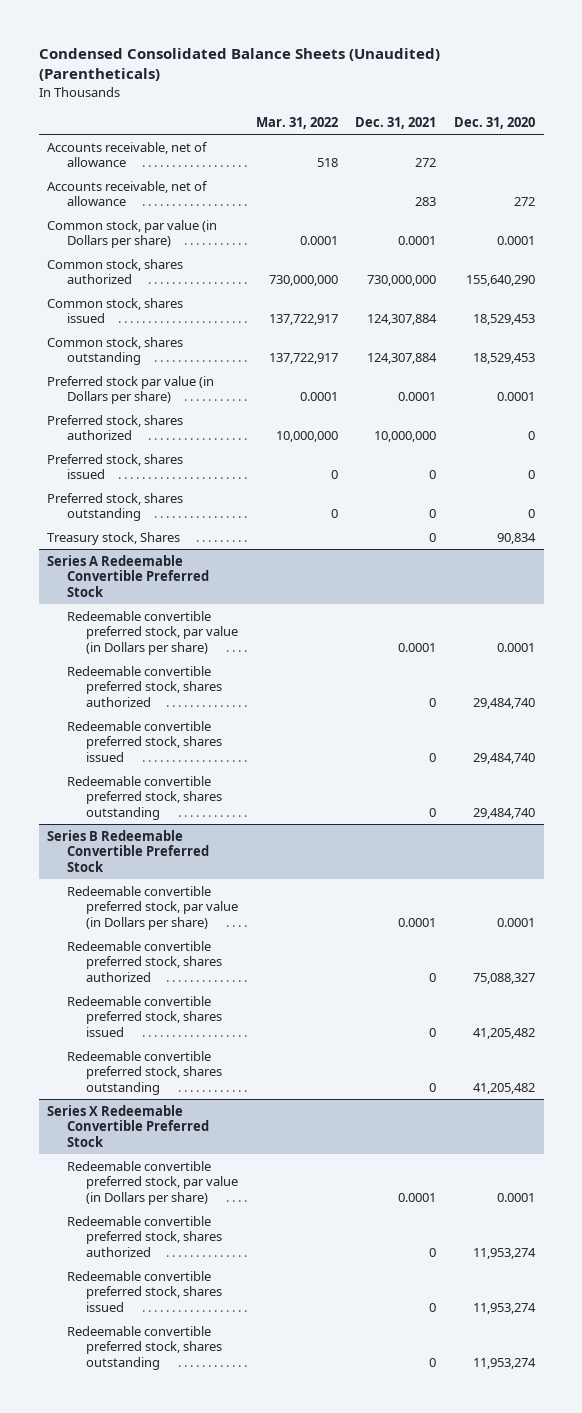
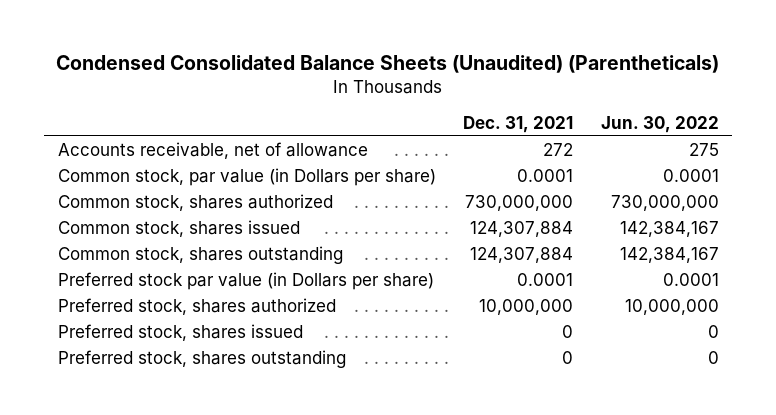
[255,116,338,129] Mar. 31, 2022 -> none
[453,116,535,129] Dec. 31, 2020 -> none
none -> [600,116,719,134] Jun. 30, 2022
[47,180,209,207] Accounts receivable, net of allowance -> none
[47,531,181,545] Treasury stock, Shares -> none
[47,554,209,597] Series A Redeemable Convertible Preferred Stock -> none
[66,610,239,655] Redeemable convertible preferred stock, par value (in Dollars per share) -> none
[66,665,223,707] Redeemable convertible preferred stock, shares authorized -> none
[66,720,223,762] Redeemable convertible preferred stock, shares issued -> none
[66,775,223,820] Redeemable convertible preferred stock, shares outstanding -> none
[47,829,209,872] Series B Redeemable Convertible Preferred Stock -> none
[66,885,239,930] Redeemable convertible preferred stock, par value (in Dollars per share) -> none
[66,940,223,982] Redeemable convertible preferred stock, shares authorized -> none
[66,995,223,1037] Redeemable convertible preferred stock, shares issued -> none
[66,1050,223,1095] Redeemable convertible preferred stock, shares outstanding -> none
[47,1104,209,1147] Series X Redeemable Convertible Preferred Stock -> none
[66,1160,239,1205] Redeemable convertible preferred stock, par value (in Dollars per share) -> none
[66,1215,223,1257] Redeemable convertible preferred stock, shares authorized -> none
[66,1270,223,1312] Redeemable convertible preferred stock, shares issued -> none
[66,1325,223,1370] Redeemable convertible preferred stock, shares outstanding -> none

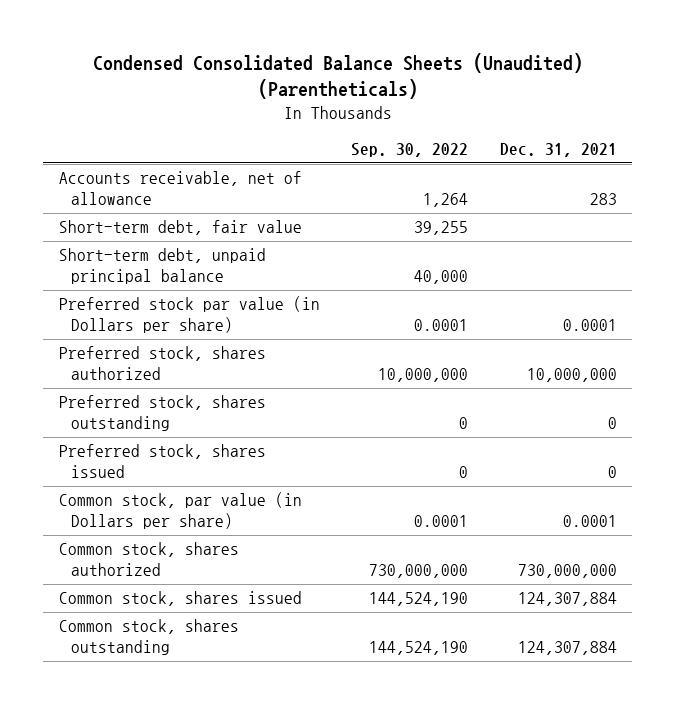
[600,116,719,134] Jun. 30, 2022 -> none
none -> [351,143,469,158] Sep. 30, 2022
[543,143,574,157] 272 -> [589,193,617,206] 283
none -> [58,220,302,236] Short-term debt, fair value
none -> [58,248,266,285] Short-term debt, unpaid principal balance
[57,272,434,291] Preferred stock par value (in Dollars per share) -> [58,296,320,334] Preferred stock par value (in Dollars per share)
[57,298,336,316] Preferred stock, shares authorized -> [58,346,266,381] Preferred stock, shares authorized
[57,350,346,369] Preferred stock, shares outstanding -> [58,395,266,432] Preferred stock, shares outstanding
[57,324,303,342] Preferred stock, shares issued -> [58,444,266,479] Preferred stock, shares issued

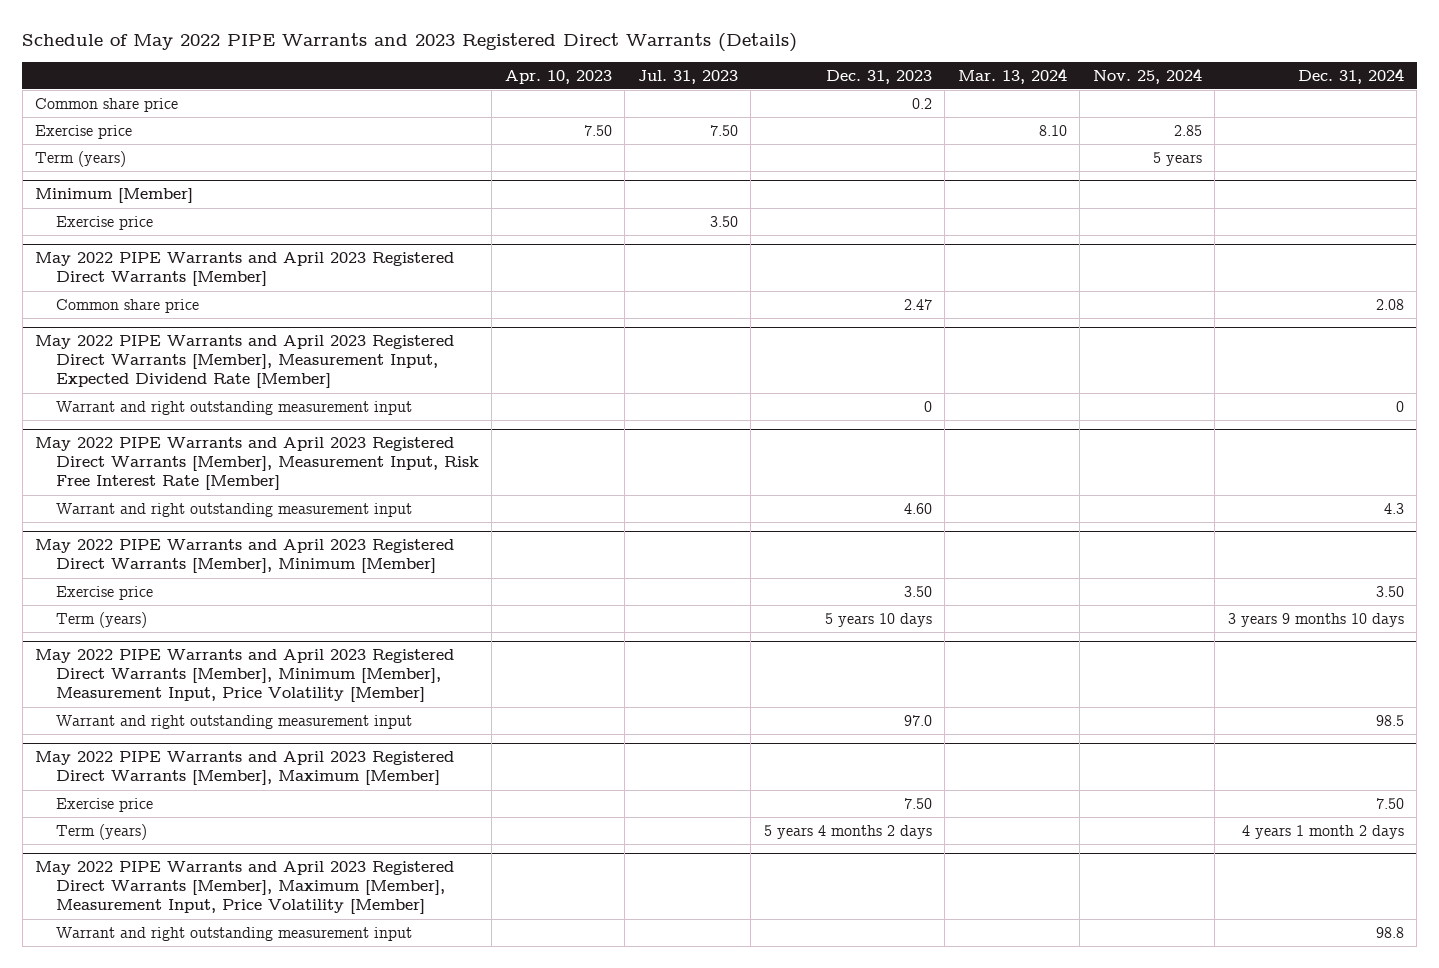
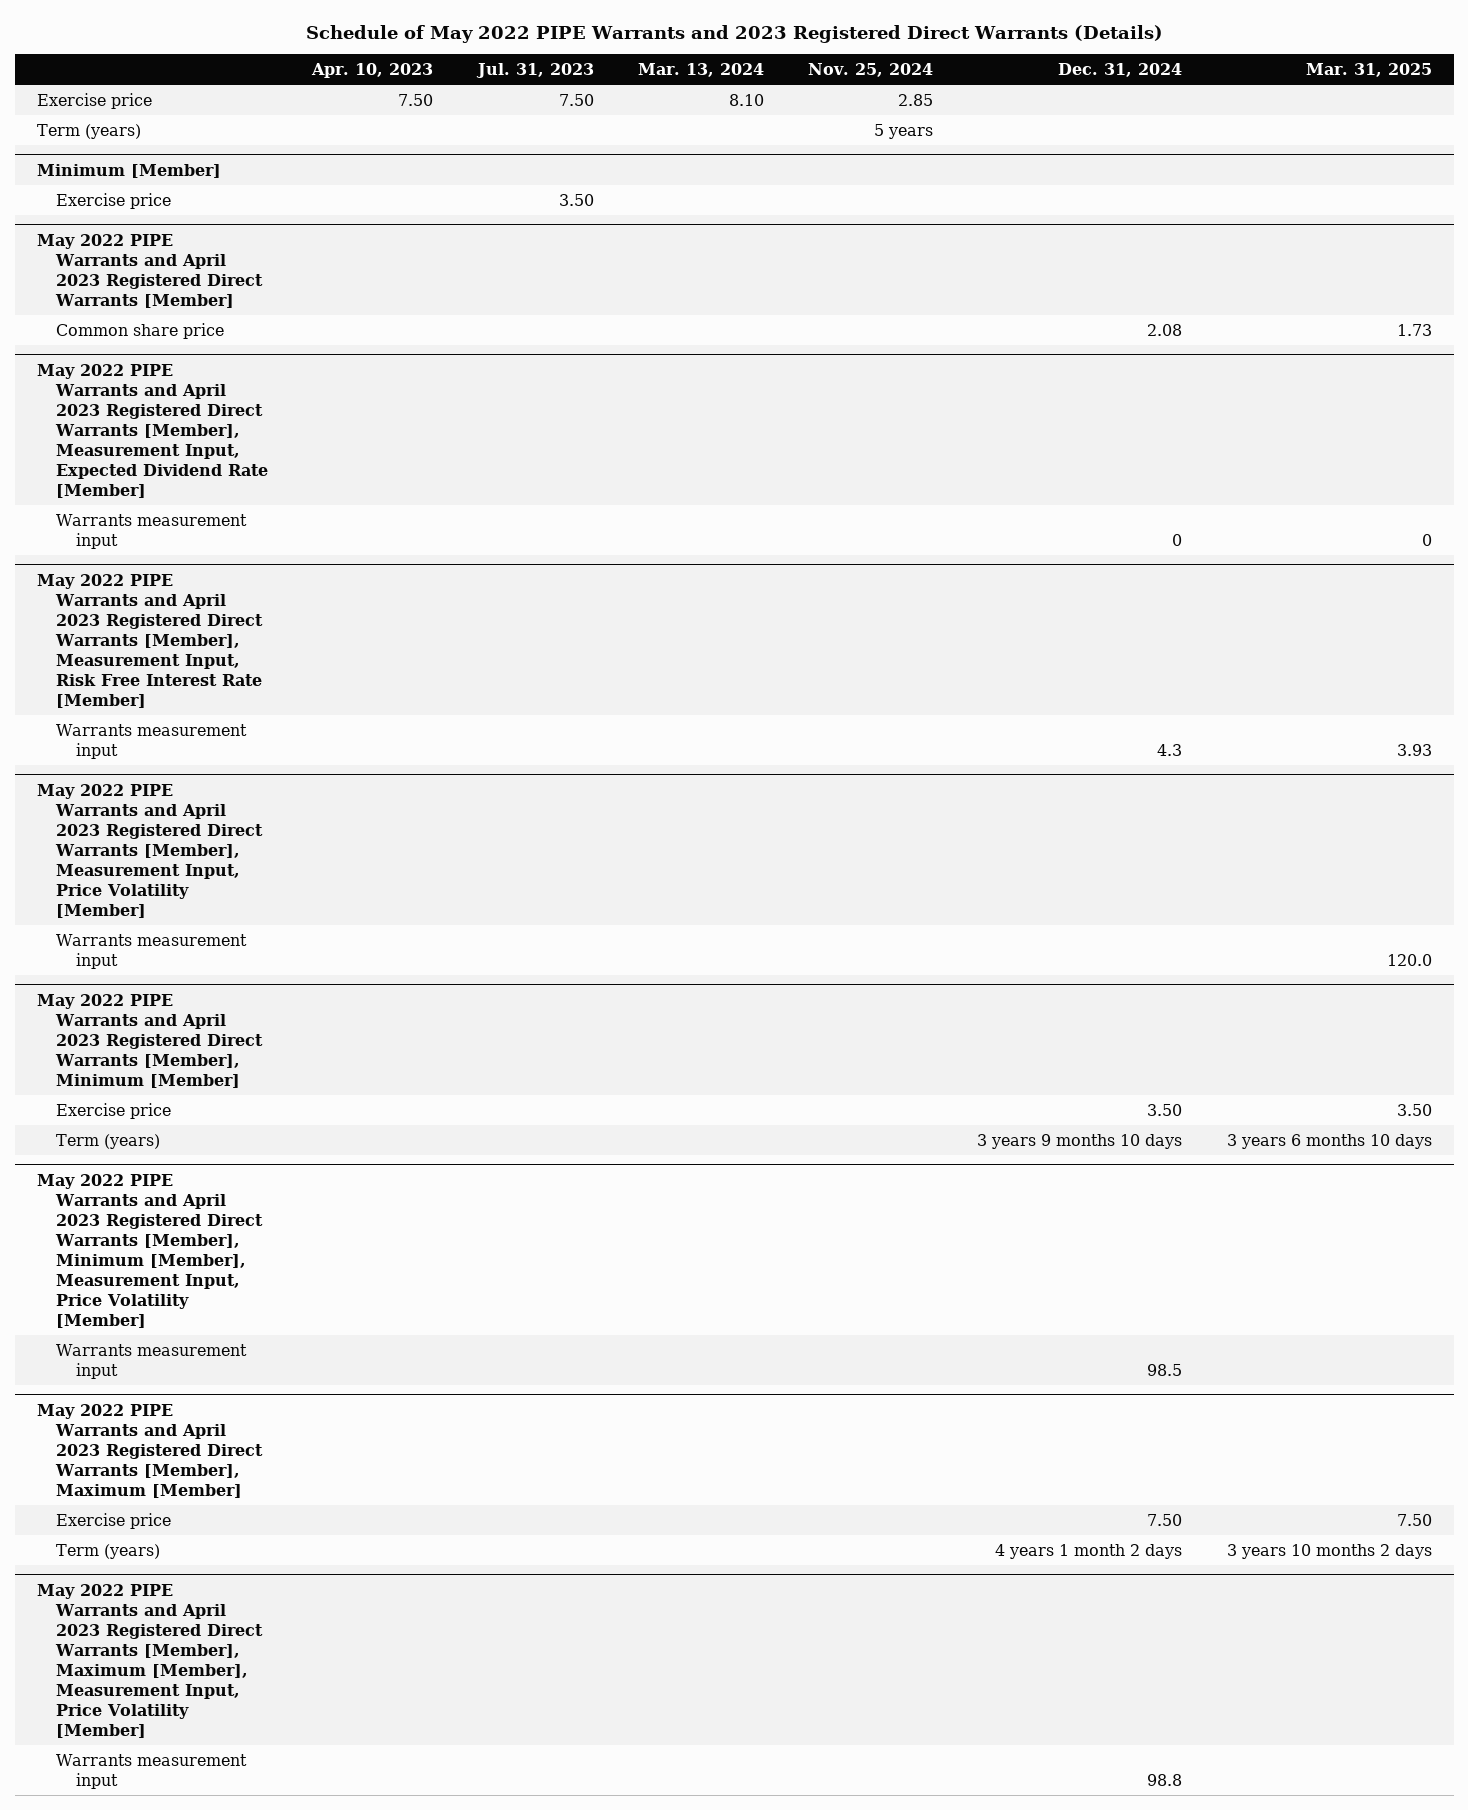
[825,69,932,84] Dec. 31, 2023 -> none
none -> [1305,62,1432,77] Mar. 31, 2025
[35,97,179,112] Common share price -> none
[55,400,412,415] Warrant and right outstanding measurement input -> [56,513,248,549] Warrants measurement input
[55,502,412,517] Warrant and right outstanding measurement input -> [56,723,248,759] Warrants measurement input
none -> [36,783,264,918] May 2022 PIPE Warrants and April 2023 Registered Direct Warrants [Member], Measurement Input, Price Volatility [Member]
none -> [56,933,248,969] Warrants measurement input
[55,714,412,729] Warrant and right outstanding measurement input -> [56,1343,248,1379] Warrants measurement input
[55,926,412,941] Warrant and right outstanding measurement input -> [56,1753,248,1789] Warrants measurement input

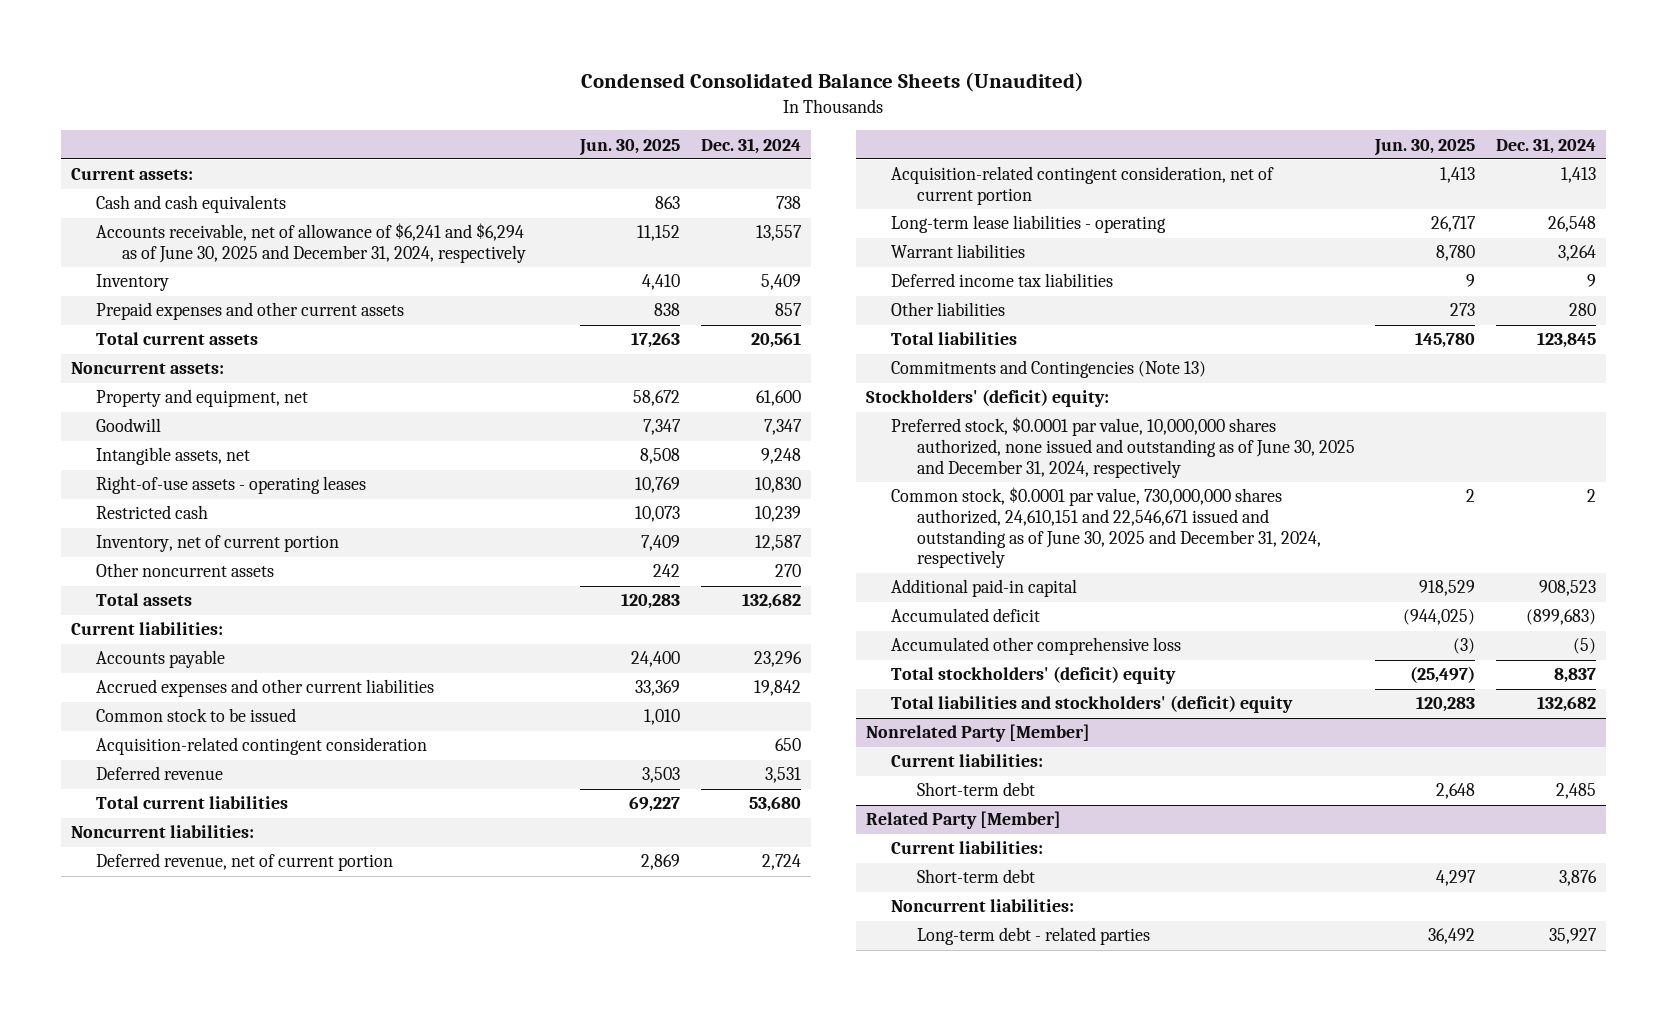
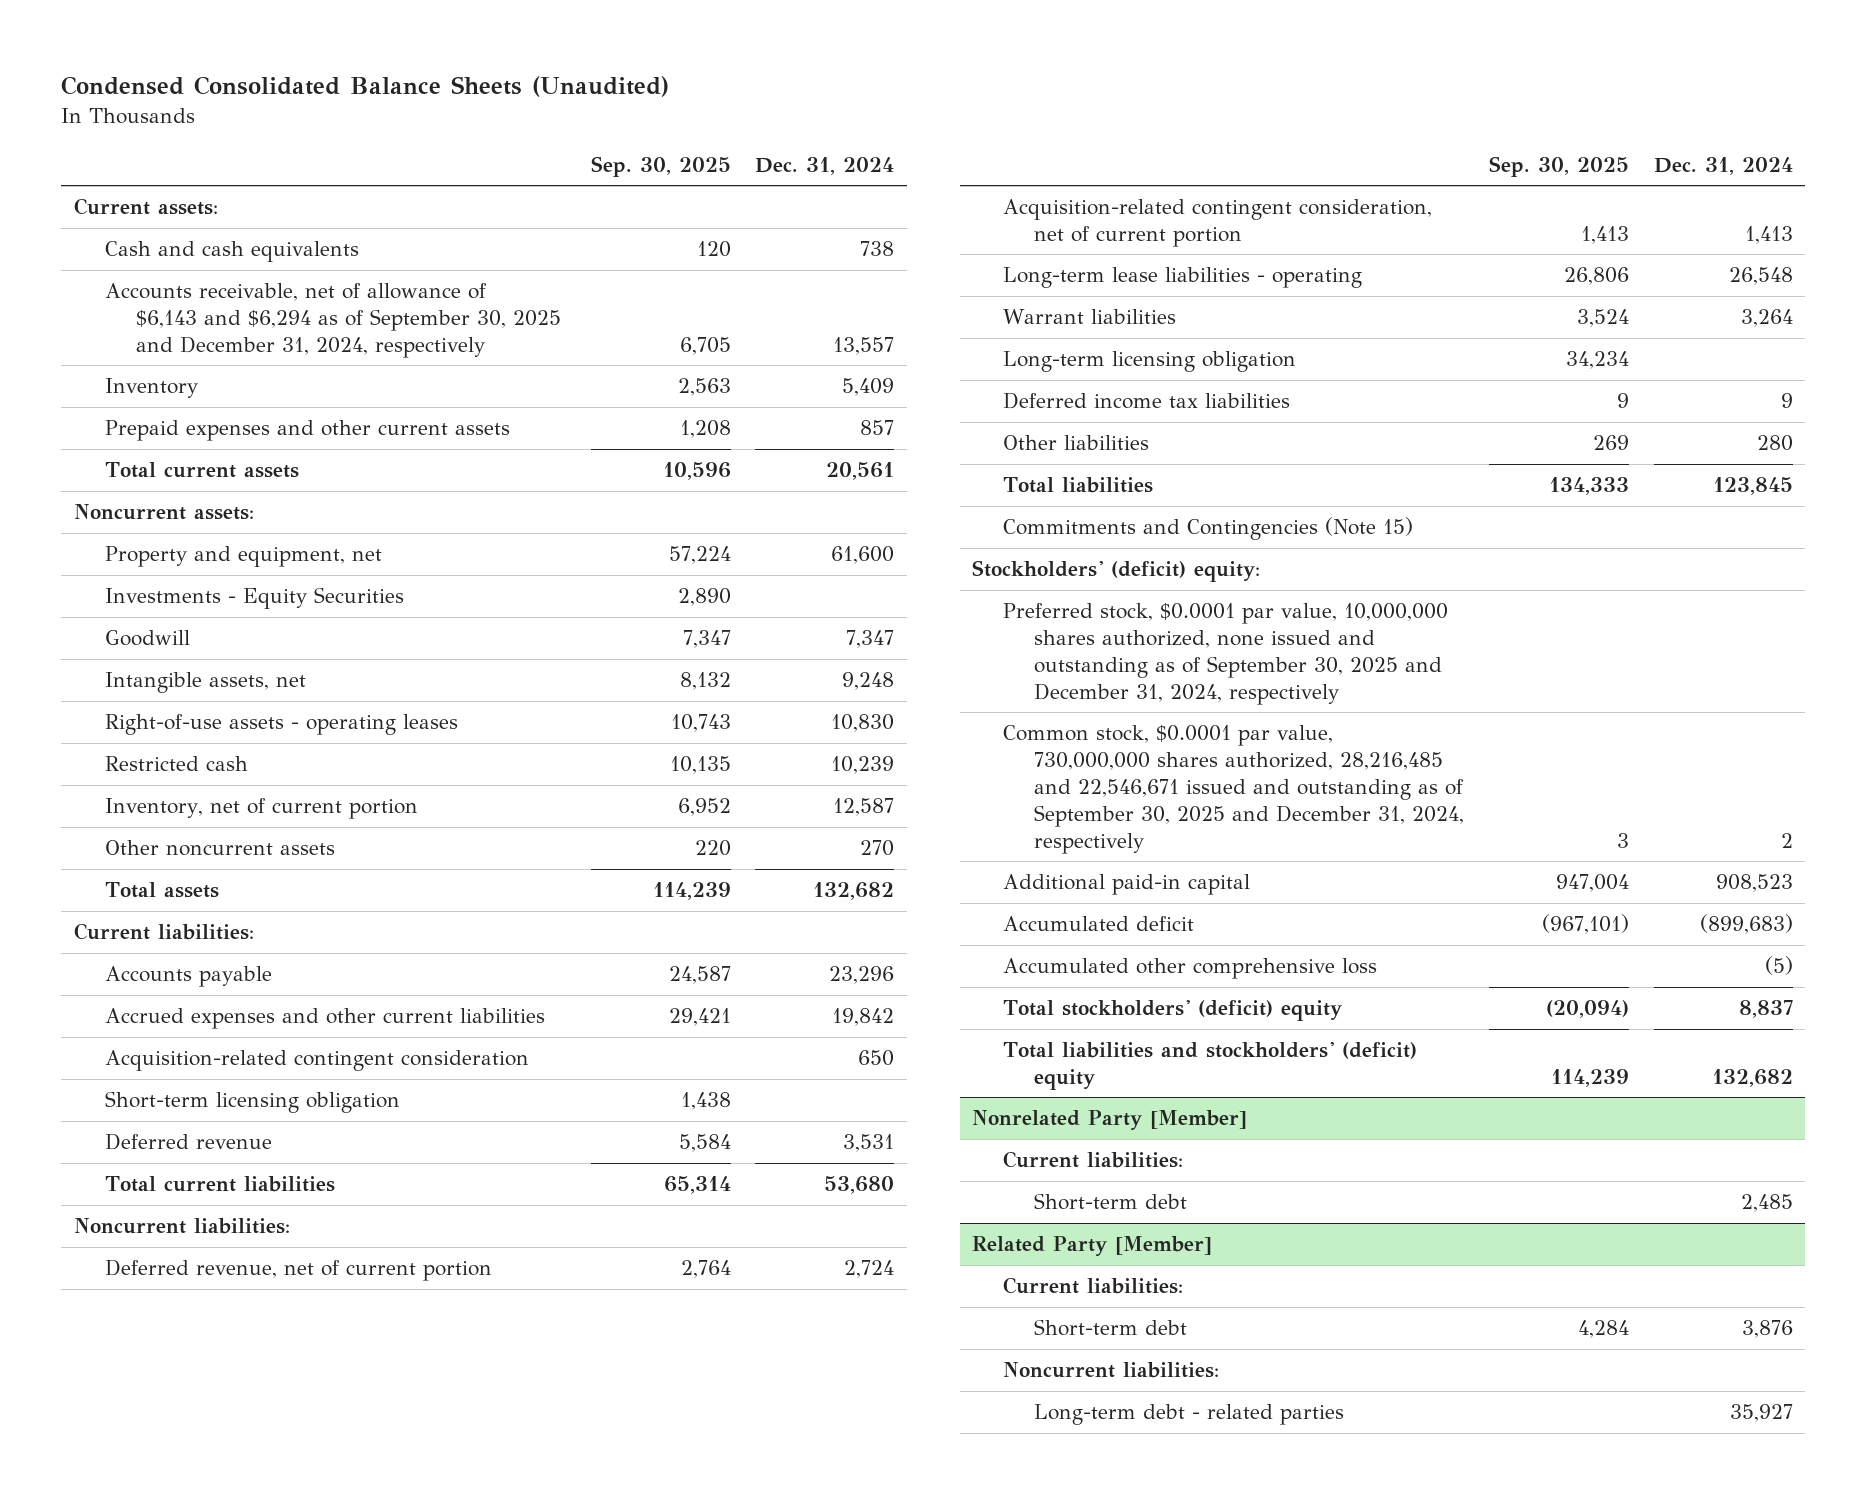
[579,138,681,156] Jun. 30, 2025 -> none
none -> [590,155,731,177] Sep. 30, 2025
[96,223,526,264] Accounts receivable, net of allowance of $6,241 and $6,294 as of June 30, 2025 and December 31, 2024, respectively -> [104,283,561,359] Accounts receivable, net of allowance of $6,143 and $6,294 as of September 30, 2025 and December 31, 2024, respectively
none -> [104,587,404,610] Investments - Equity Securities
[96,708,297,723] Common stock to be issued -> none
none -> [104,1091,400,1114] Short-term licensing obligation
none -> [1003,351,1297,373] Long-term licensing obligation
[891,360,1207,379] Commitments and Contingencies (Note 13) -> [1003,517,1414,541] Commitments and Contingencies (Note 15)
[891,417,1355,478] Preferred stock, $0.0001 par value, 10,000,000 shares authorized, none issued and outstanding as of June 30, 2025 and December 31, 2024, respectively -> [1003,603,1449,705] Preferred stock, $0.0001 par value, 10,000,000 shares authorized, none issued and outstanding as of September 30, 2025 and December 31, 2024, respectively
[891,487,1321,569] Common stock, $0.0001 par value, 730,000,000 shares authorized, 24,610,151 and 22,546,671 issued and outstanding as of June 30, 2025 and December 31, 2024, respectively -> [1003,725,1465,854] Common stock, $0.0001 par value, 730,000,000 shares authorized, 28,216,485 and 22,546,671 issued and outstanding as of September 30, 2025 and December 31, 2024, respectively

